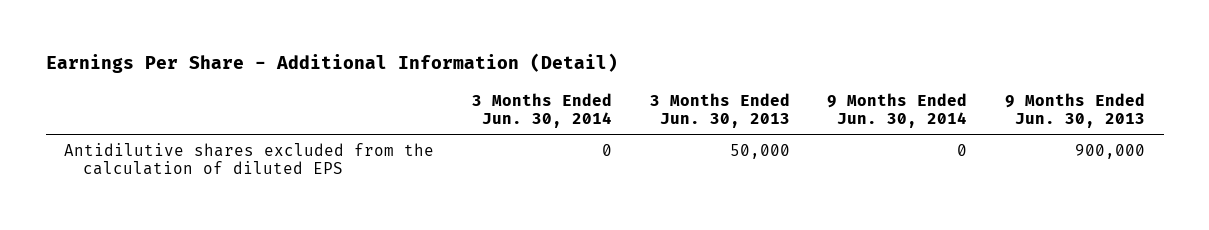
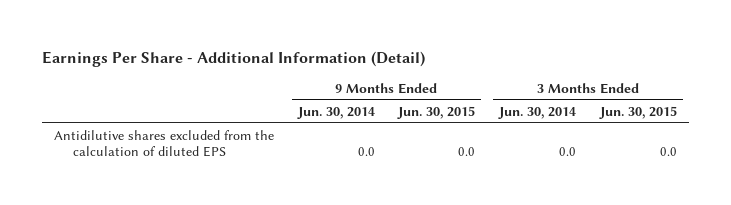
[649,92,790,129] 3 Months Ended Jun. 30, 2013 -> none
[1004,92,1145,129] 9 Months Ended Jun. 30, 2013 -> none
none -> [397,105,476,119] Jun. 30, 2015
none -> [598,105,677,119] Jun. 30, 2015
[601,143,612,156] 0 -> [559,147,577,157] 0.0
[957,143,968,156] 0 -> [357,147,375,157] 0.0

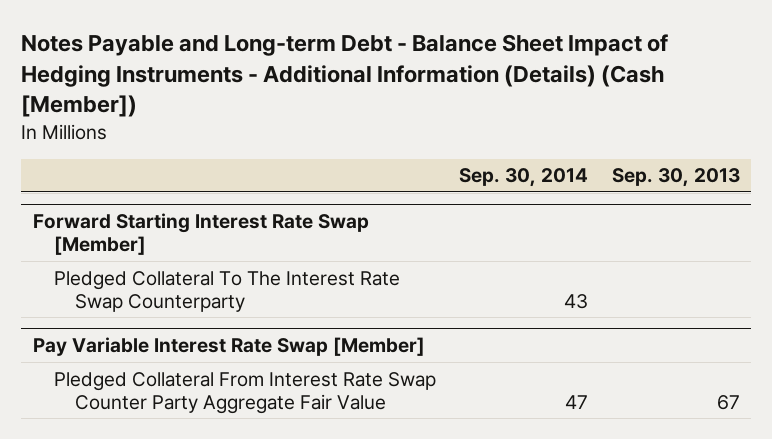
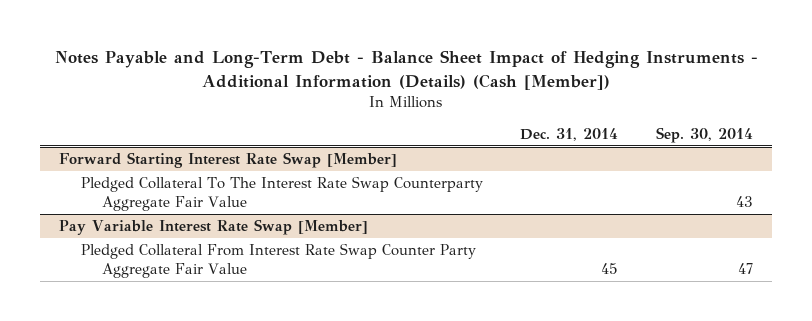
[20,34,668,118] Notes Payable and Long-term Debt - Balance Sheet Impact of Hedging Instruments - Additional Information (Details) (Cash [Member]) -> [54,50,758,90] Notes Payable and Long-Term Debt - Balance Sheet Impact of Hedging Instruments - Additional Information (Details) (Cash [Member])
[611,168,740,188] Sep. 30, 2013 -> none
none -> [520,127,619,141] Dec. 31, 2014
[53,270,400,312] Pledged Collateral To The Interest Rate Swap Counterparty -> [80,176,483,212] Pledged Collateral To The Interest Rate Swap Counterparty Aggregate Fair Value

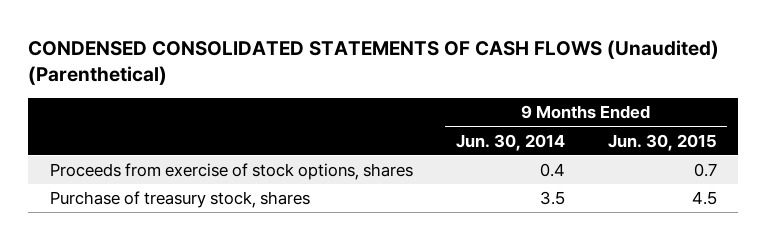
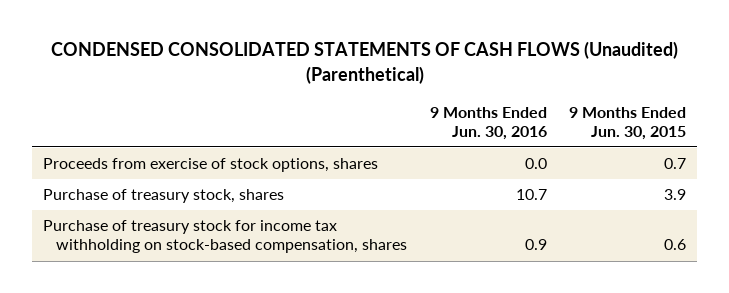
[455,133,565,151] Jun. 30, 2014 -> none
none -> [429,106,547,140] 9 Months Ended Jun. 30, 2016
[691,191,717,206] 4.5 -> [663,189,686,201] 3.9
none -> [43,220,408,254] Purchase of treasury stock for income tax withholding on stock-based compensation, shares

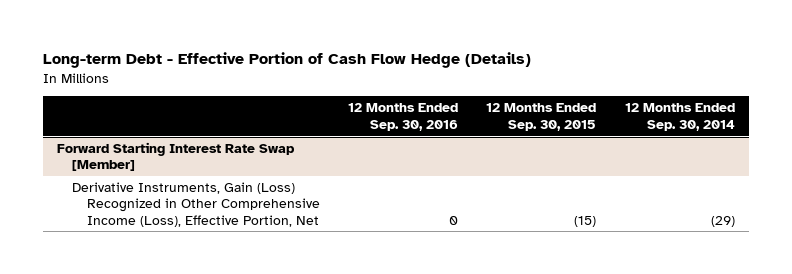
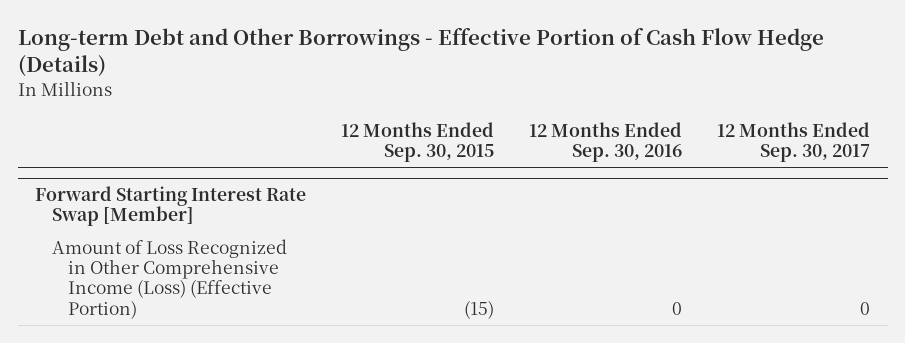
[43,52,532,69] Long-term Debt - Effective Portion of Cash Flow Hedge (Details) -> [17,28,824,78] Long-term Debt and Other Borrowings - Effective Portion of Cash Flow Hedge (Details)
[624,103,735,131] 12 Months Ended Sep. 30, 2014 -> none
none -> [717,121,871,163] 12 Months Ended Sep. 30, 2017
[72,182,321,227] Derivative Instruments, Gain (Loss) Recognized in Other Comprehensive Income (Loss), Effective Portion, Net -> [51,238,287,319] Amount of Loss Recognized in Other Comprehensive Income (Loss) (Effective Portion)

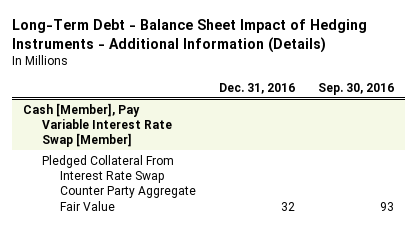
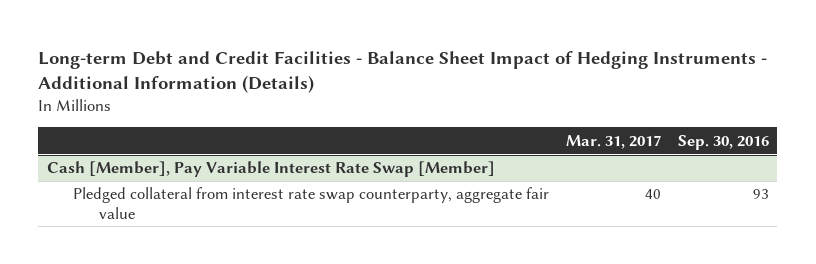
[11,19,367,53] Long-Term Debt - Balance Sheet Impact of Hedging Instruments - Additional Information (Details) -> [38,50,768,94] Long-term Debt and Credit Facilities - Balance Sheet Impact of Hedging Instruments - Additional Information (Details)
[218,82,295,94] Dec. 31, 2016 -> none
none -> [565,134,661,149] Mar. 31, 2017
[41,154,196,211] Pledged Collateral From Interest Rate Swap Counter Party Aggregate Fair Value -> [72,187,549,219] Pledged collateral from interest rate swap counterparty, aggregate fair value

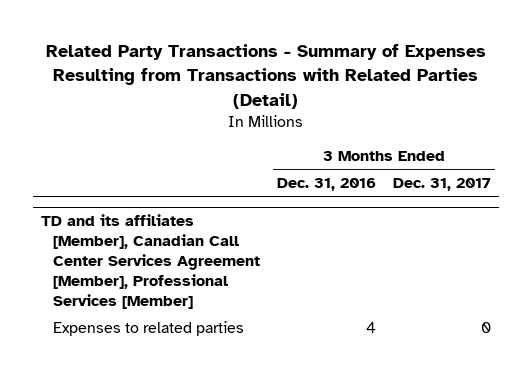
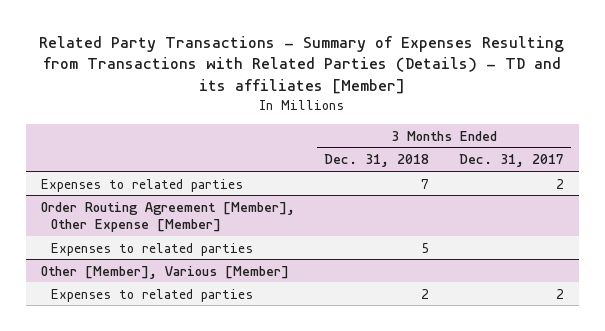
[46,44,487,109] Related Party Transactions - Summary of Expenses Resulting from Transactions with Related Parties (Detail) -> [39,35,565,95] Related Party Transactions - Summary of Expenses Resulting from Transactions with Related Parties (Details) - TD and its affiliates [Member]
[277,178,377,192] Dec. 31, 2016 -> none
none -> [324,154,430,168] Dec. 31, 2018
[41,213,261,310] TD and its affiliates [Member], Canadian Call Center Services Agreement [Member], Professional Services [Member] -> none
[480,321,491,333] 0 -> [555,178,564,189] 2
none -> [40,201,295,232] Order Routing Agreement [Member], Other Expense [Member]
none -> [50,242,253,256] Expenses to related parties
none -> [40,265,289,279] Other [Member], Various [Member]
none -> [50,288,253,302] Expenses to related parties

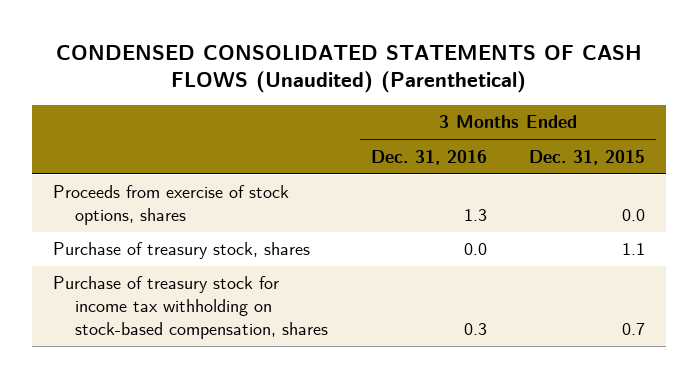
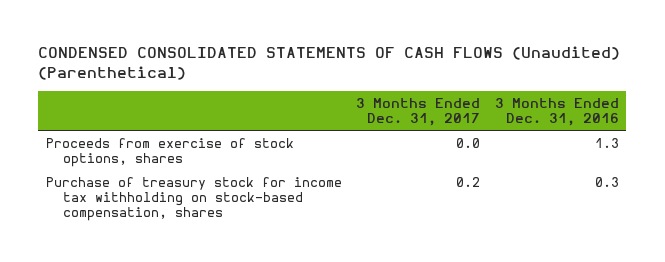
[529,149,646,165] Dec. 31, 2015 -> none
none -> [356,98,481,126] 3 Months Ended Dec. 31, 2017
[53,242,311,260] Purchase of treasury stock, shares -> none

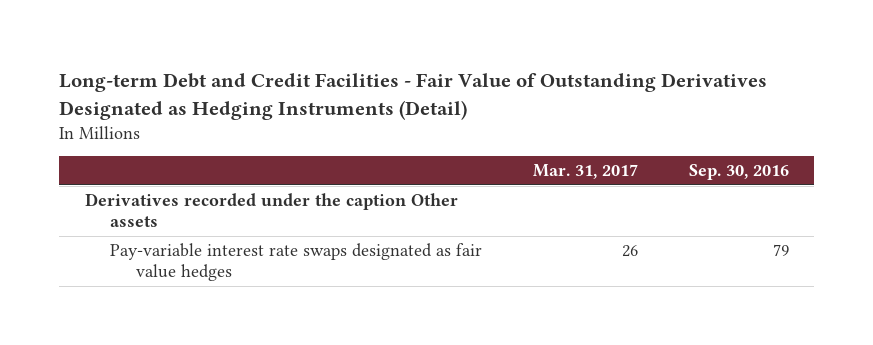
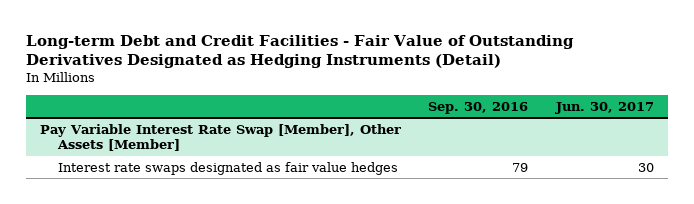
[533,164,639,180] Mar. 31, 2017 -> none
none -> [555,101,655,114] Jun. 30, 2017
[84,192,458,228] Derivatives recorded under the caption Other assets -> none
none -> [39,123,401,152] Pay Variable Interest Rate Swap [Member], Other Assets [Member]
[110,242,483,282] Pay-variable interest rate swaps designated as fair value hedges -> [57,161,398,175] Interest rate swaps designated as fair value hedges

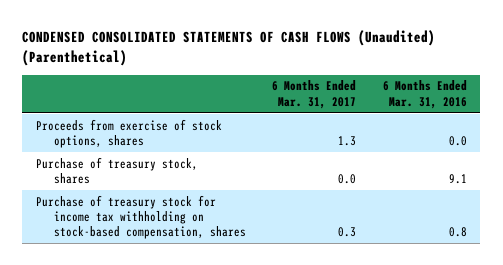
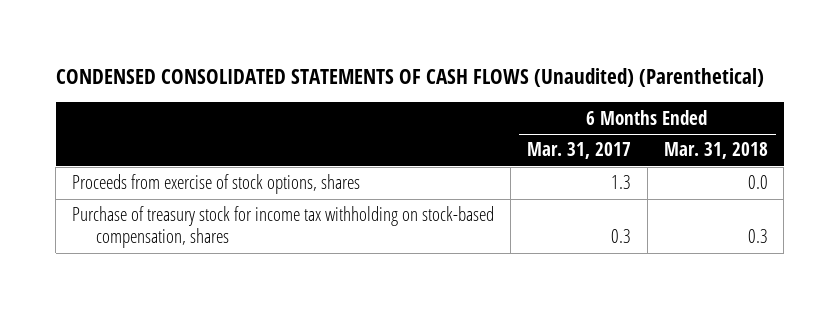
[382,80,467,109] 6 Months Ended Mar. 31, 2016 -> none
none -> [663,142,768,160] Mar. 31, 2018
[35,156,198,185] Purchase of treasury stock, shares -> none

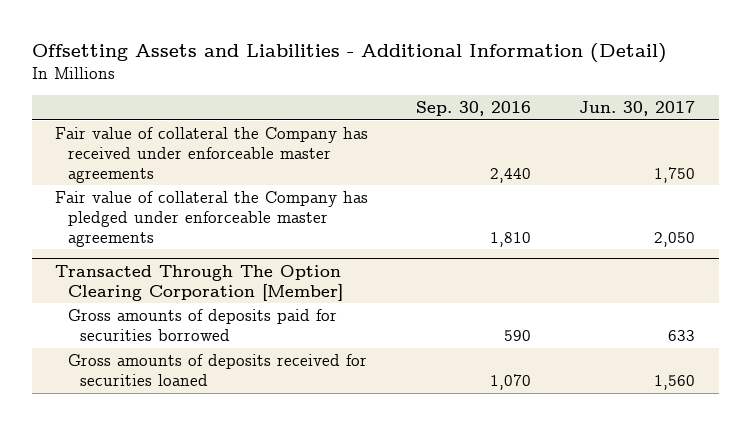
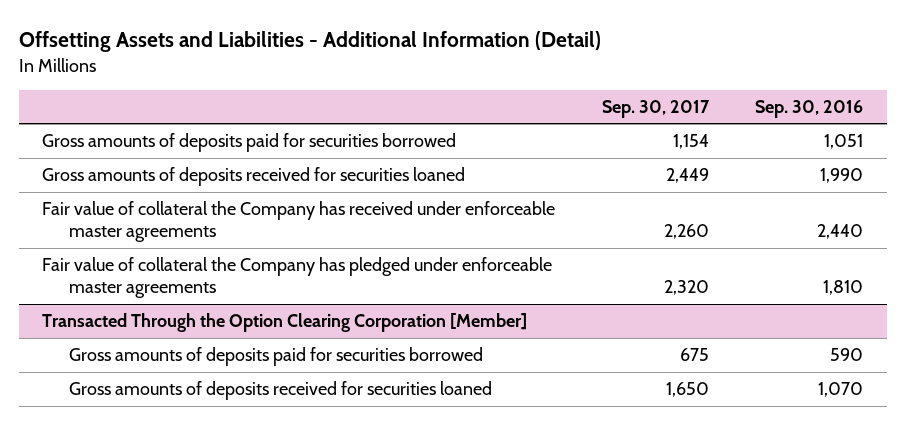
[578,101,695,117] Jun. 30, 2017 -> none
none -> [601,100,710,119] Sep. 30, 2017
none -> [42,133,457,153] Gross amounts of deposits paid for securities borrowed
none -> [42,167,466,187] Gross amounts of deposits received for securities loaned
[55,264,343,301] Transacted Through The Option Clearing Corporation [Member] -> [42,313,528,333] Transacted Through the Option Clearing Corporation [Member]

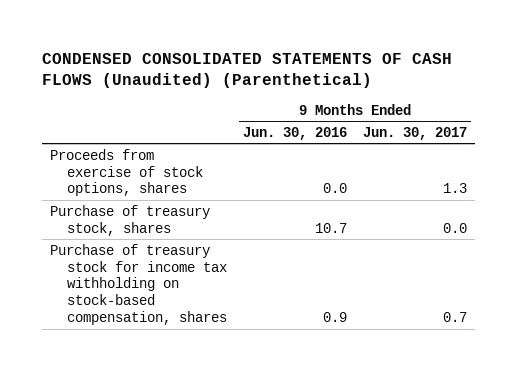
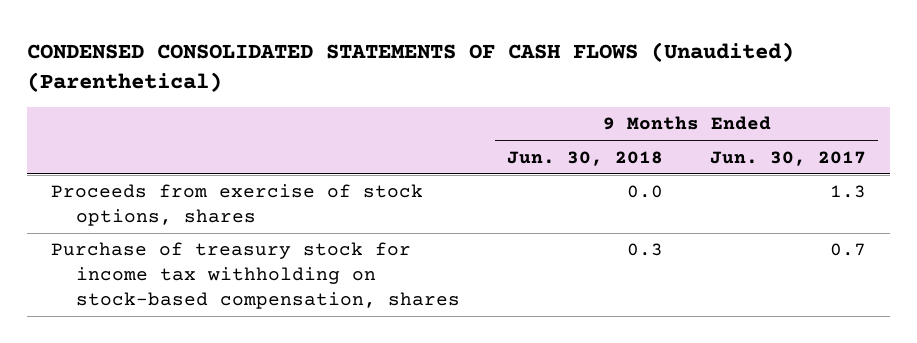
[243,126,348,140] Jun. 30, 2016 -> none
none -> [507,150,664,166] Jun. 30, 2018
[49,204,210,236] Purchase of treasury stock, shares -> none

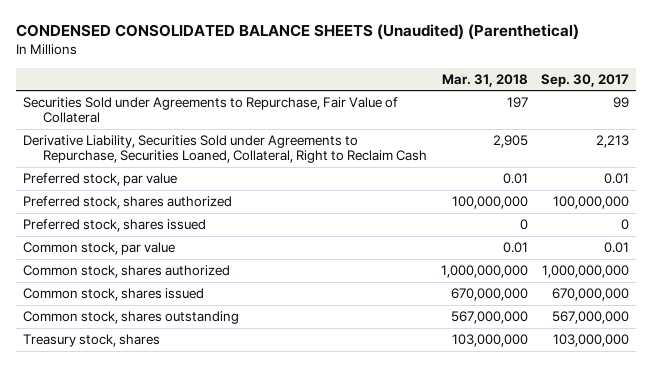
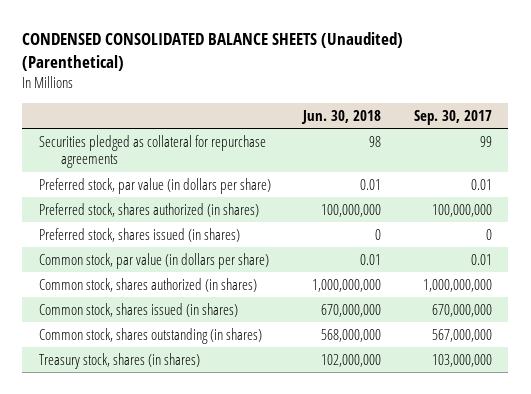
[441,73,528,87] Mar. 31, 2018 -> none
none -> [301,109,382,124] Jun. 30, 2018
[22,134,428,164] Derivative Liability, Securities Sold under Agreements to Repurchase, Securities Loaned, Collateral, Right to Reclaim Cash -> none
[22,96,398,124] Securities Sold under Agreements to Repurchase, Fair Value of Collateral -> [38,134,266,169] Securities pledged as collateral for repurchase agreements
[22,172,177,186] Preferred stock, par value -> [38,177,271,194] Preferred stock, par value (in dollars per share)
[22,195,232,209] Preferred stock, shares authorized -> [38,202,259,217] Preferred stock, shares authorized (in shares)
[22,218,206,232] Preferred stock, shares issued -> [38,227,240,242] Preferred stock, shares issued (in shares)
[22,241,175,255] Common stock, par value -> [38,252,269,269] Common stock, par value (in dollars per share)
[22,264,230,278] Common stock, shares authorized -> [38,277,257,292] Common stock, shares authorized (in shares)
[22,287,204,301] Common stock, shares issued -> [38,302,238,317] Common stock, shares issued (in shares)
[22,310,239,324] Common stock, shares outstanding -> [38,327,262,344] Common stock, shares outstanding (in shares)
[22,333,160,347] Treasury stock, shares -> [38,352,200,369] Treasury stock, shares (in shares)

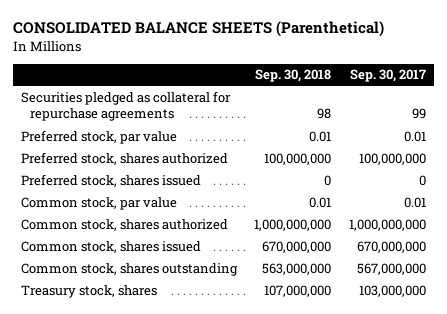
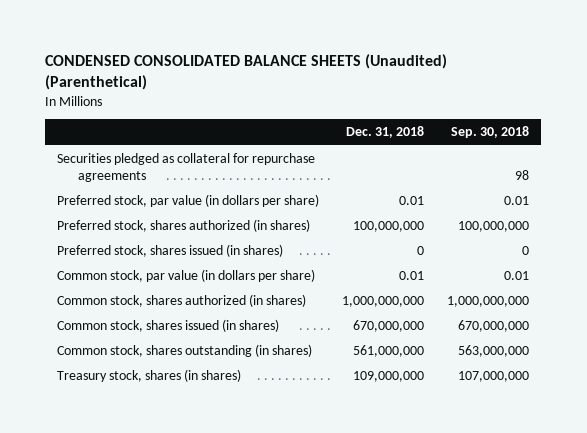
[12,20,384,37] CONSOLIDATED BALANCE SHEETS (Parenthetical) -> [45,54,448,91] CONDENSED CONSOLIDATED BALANCE SHEETS (Unaudited) (Parenthetical)
[349,69,426,83] Sep. 30, 2017 -> none
none -> [346,126,425,139] Dec. 31, 2018
[21,129,178,144] Preferred stock, par value -> [57,194,320,208] Preferred stock, par value (in dollars per share)
[21,151,229,165] Preferred stock, shares authorized -> [57,219,311,233] Preferred stock, shares authorized (in shares)
[21,173,202,187] Preferred stock, shares issued -> [57,244,284,258] Preferred stock, shares issued (in shares)
[21,196,178,210] Common stock, par value -> [57,269,316,283] Common stock, par value (in dollars per share)
[21,218,229,231] Common stock, shares authorized -> [57,294,307,308] Common stock, shares authorized (in shares)
[21,240,202,253] Common stock, shares issued -> [57,319,280,333] Common stock, shares issued (in shares)
[21,262,239,276] Common stock, shares outstanding -> [57,344,313,358] Common stock, shares outstanding (in shares)
[21,284,158,298] Treasury stock, shares -> [57,369,242,383] Treasury stock, shares (in shares)

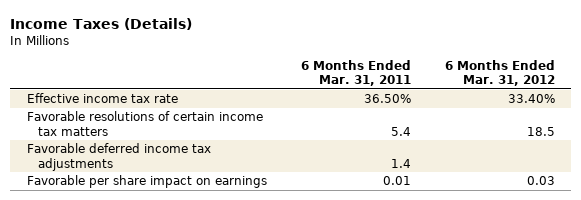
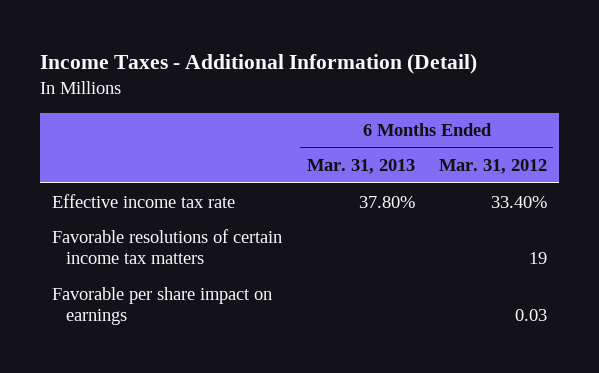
[10,17,193,30] Income Taxes (Details) -> [40,53,478,74] Income Taxes - Additional Information (Detail)
[300,59,411,87] 6 Months Ended Mar. 31, 2011 -> none
none -> [306,159,415,175] Mar. 31, 2013
[26,143,211,171] Favorable deferred income tax adjustments -> none
[526,126,555,136] 18.5 -> [528,252,547,265] 19

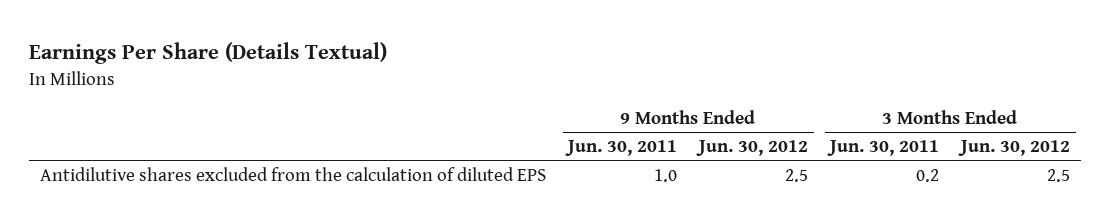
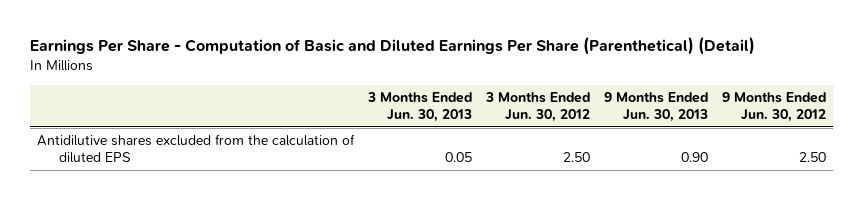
[29,42,388,65] Earnings Per Share (Details Textual) -> [29,37,755,56] Earnings Per Share - Computation of Basic and Diluted Earnings Per Share (Parenthetical) (Detail)
[565,140,678,157] Jun. 30, 2011 -> none
[827,140,940,157] Jun. 30, 2011 -> none
none -> [366,91,472,122] 3 Months Ended Jun. 30, 2013
none -> [604,91,709,122] 9 Months Ended Jun. 30, 2013
[785,168,809,182] 2.5 -> [799,152,827,163] 2.50
[1047,168,1071,182] 2.5 -> [562,152,590,163] 2.50

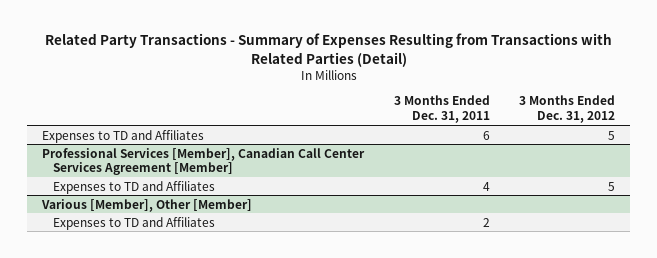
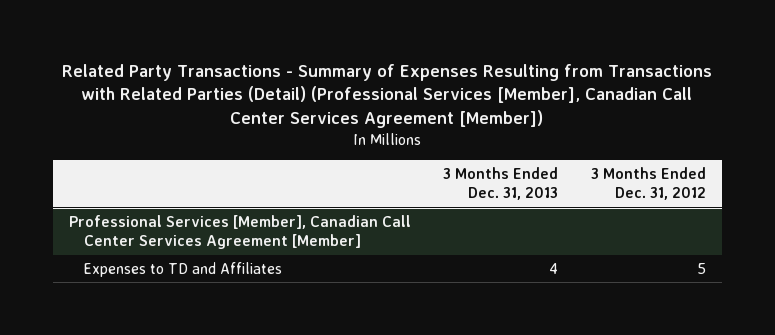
[44,33,612,67] Related Party Transactions - Summary of Expenses Resulting from Transactions with Related Parties (Detail) -> [62,63,713,129] Related Party Transactions - Summary of Expenses Resulting from Transactions with Related Parties (Detail) (Professional Services [Member], Canadian Call Center Services Agreement [Member])
[393,95,490,124] 3 Months Ended Dec. 31, 2011 -> none
none -> [443,166,559,201] 3 Months Ended Dec. 31, 2013
[41,129,204,143] Expenses to TD and Affiliates -> none
[40,198,252,212] Various [Member], Other [Member] -> none
[52,216,215,230] Expenses to TD and Affiliates -> none

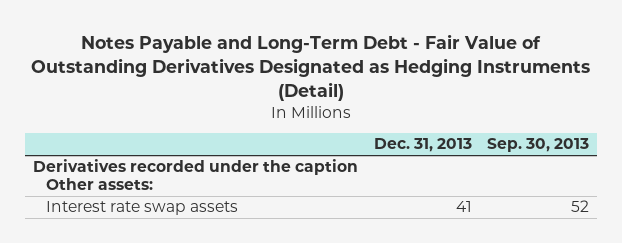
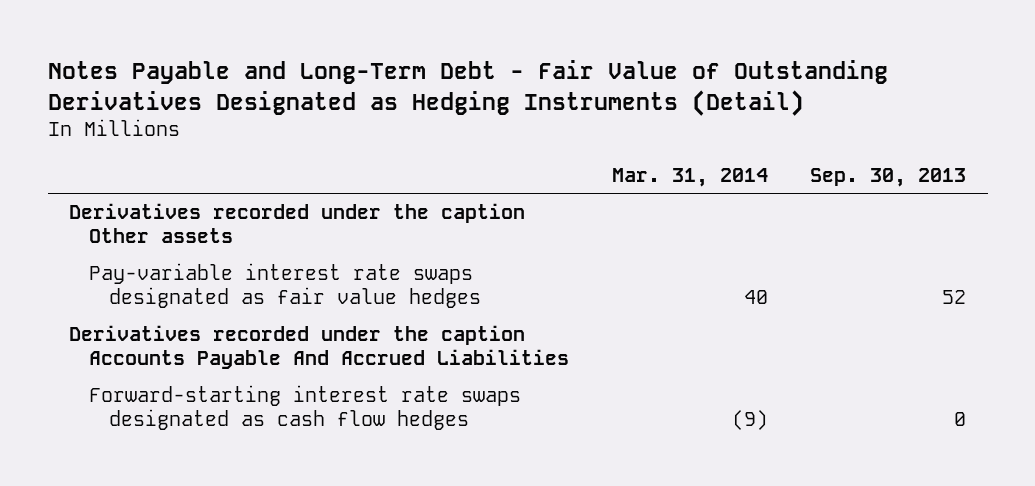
[373,138,472,153] Dec. 31, 2013 -> none
none -> [611,167,768,187] Mar. 31, 2014
[33,159,359,191] Derivatives recorded under the caption Other assets: -> [69,203,526,244] Derivatives recorded under the caption Other assets
[45,201,238,216] Interest rate swap assets -> [89,263,482,309] Pay-variable interest rate swaps designated as fair value hedges
none -> [69,325,570,370] Derivatives recorded under the caption Accounts Payable And Accrued Liabilities
none -> [89,385,522,431] Forward-starting interest rate swaps designated as cash flow hedges

